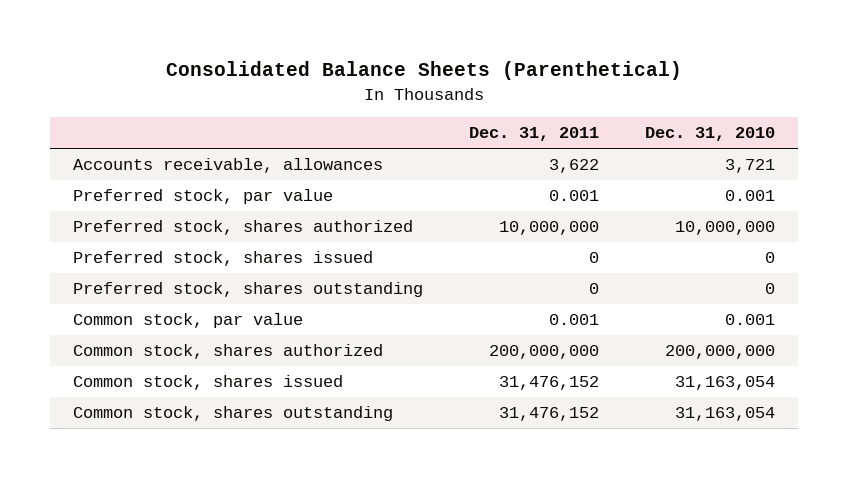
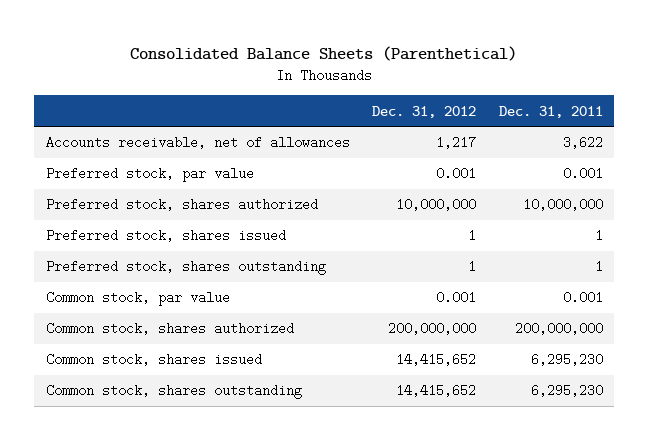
[644,127,775,142] Dec. 31, 2010 -> none
none -> [372,105,477,118] Dec. 31, 2012
[72,158,383,174] Accounts receivable, allowances -> [45,136,350,150] Accounts receivable, net of allowances
[588,252,599,264] 0 -> [595,229,604,243] 1
[588,283,599,295] 0 -> [595,260,604,274] 1
[498,376,599,391] 31,476,152 -> [531,353,604,367] 6,295,230
[498,407,599,422] 31,476,152 -> [531,384,604,398] 6,295,230

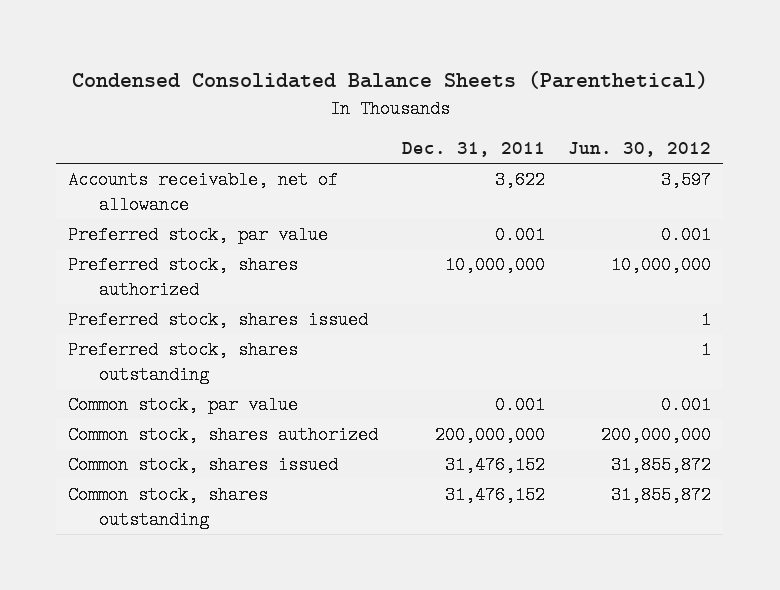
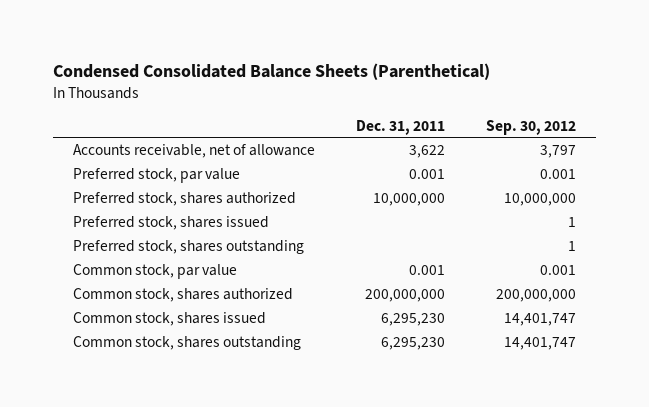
[568,142,712,158] Jun. 30, 2012 -> none
none -> [485,119,576,135] Sep. 30, 2012
[444,456,545,475] 31,476,152 -> [380,313,445,327] 6,295,230
[444,486,545,505] 31,476,152 -> [380,337,445,351] 6,295,230

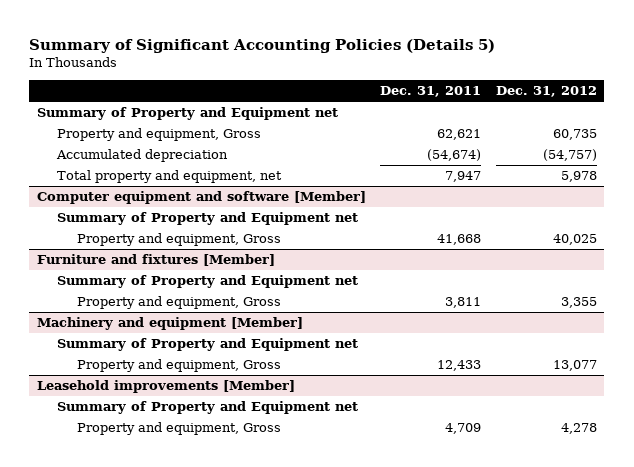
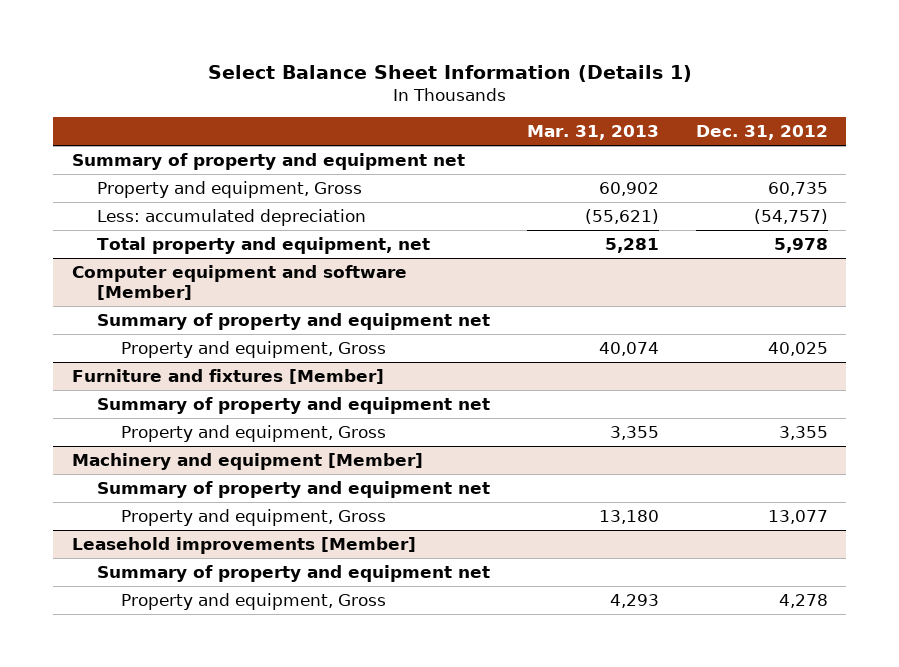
[29,38,496,53] Summary of Significant Accounting Policies (Details 5) -> [207,64,692,82] Select Balance Sheet Information (Details 1)
[380,86,482,98] Dec. 31, 2011 -> none
none -> [526,124,659,140] Mar. 31, 2013
[36,107,338,121] Summary of Property and Equipment net -> [71,152,465,170] Summary of property and equipment net
[55,149,228,163] Accumulated depreciation -> [96,208,366,226] Less: accumulated depreciation
[56,212,358,226] Summary of Property and Equipment net -> [96,312,490,330] Summary of property and equipment net
[56,275,358,289] Summary of Property and Equipment net -> [96,396,490,414] Summary of property and equipment net
[56,338,358,352] Summary of Property and Equipment net -> [96,480,490,498] Summary of property and equipment net
[56,401,358,415] Summary of Property and Equipment net -> [96,564,490,582] Summary of property and equipment net

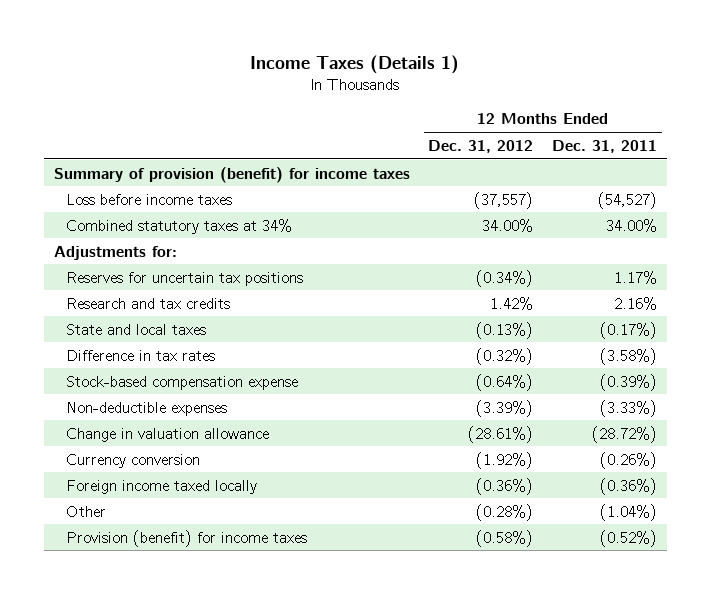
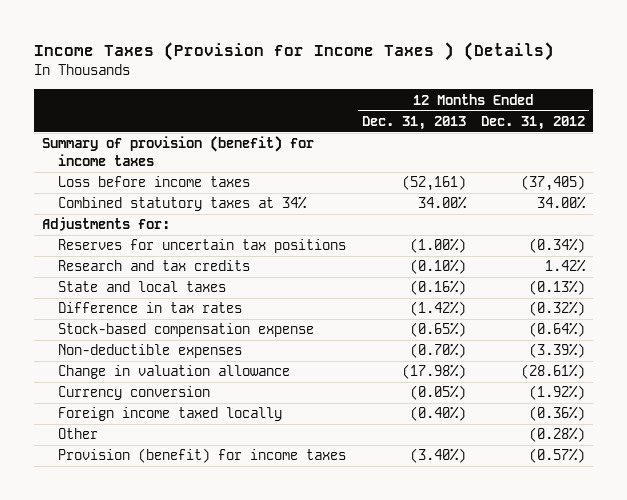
[250,54,460,74] Income Taxes (Details 1) -> [34,42,555,62] Income Taxes (Provision for Income Taxes ) (Details)
[552,139,658,153] Dec. 31, 2011 -> none
none -> [361,115,466,130] Dec. 31, 2013
[474,191,534,209] (37,557) -> [521,175,586,192] (37,405)
[476,529,534,547] (0.58%) -> [529,448,586,464] (0.57%)

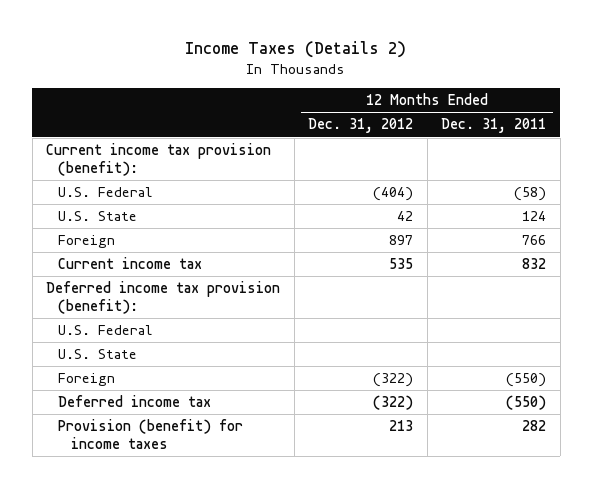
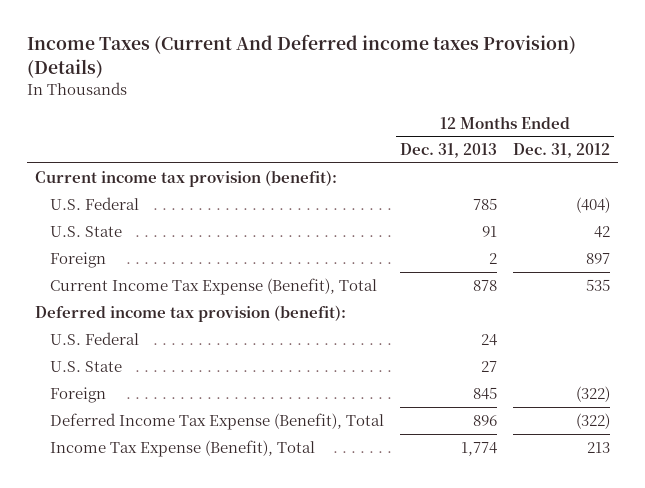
[185,41,407,59] Income Taxes (Details 2) -> [26,34,576,78] Income Taxes (Current And Deferred income taxes Provision) (Details)
[441,118,547,134] Dec. 31, 2011 -> none
none -> [400,143,498,159] Dec. 31, 2013
[58,257,203,270] Current income tax -> [50,277,378,295] Current Income Tax Expense (Benefit), Total
[58,395,212,408] Deferred income tax -> [50,412,385,430] Deferred Income Tax Expense (Benefit), Total
[58,419,244,449] Provision (benefit) for income taxes -> [50,439,316,457] Income Tax Expense (Benefit), Total

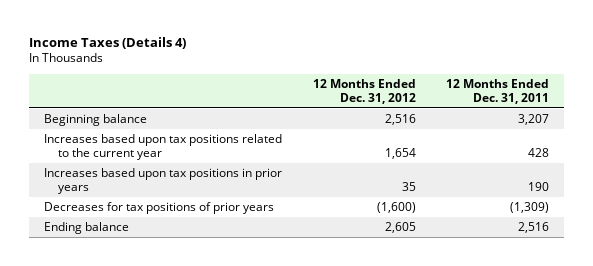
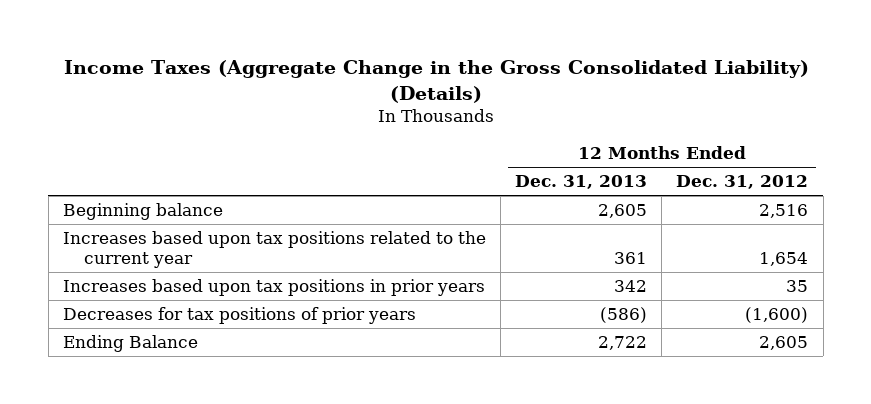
[29,36,187,49] Income Taxes (Details 4) -> [63,60,809,104] Income Taxes (Aggregate Change in the Gross Consolidated Liability) (Details)
[446,78,550,104] 12 Months Ended Dec. 31, 2011 -> none
none -> [515,175,648,190] Dec. 31, 2013
[44,221,130,234] Ending balance -> [63,335,199,353] Ending Balance

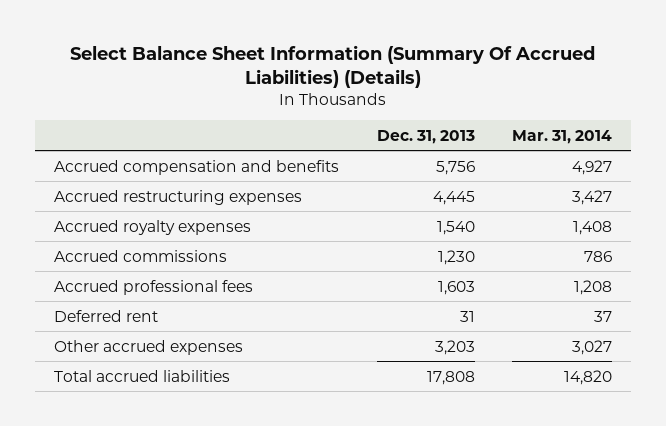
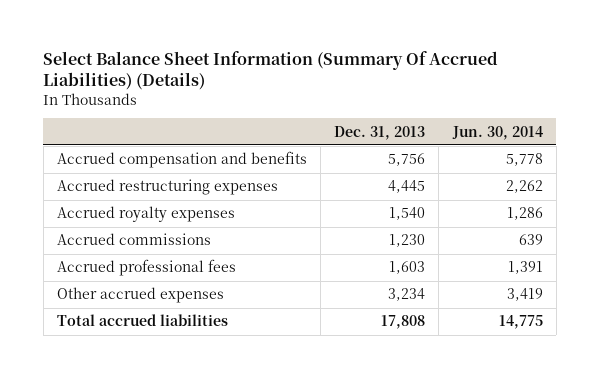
[511,129,612,144] Mar. 31, 2014 -> none
none -> [451,125,543,140] Jun. 30, 2014
[54,309,159,322] Deferred rent -> none
[434,339,475,355] 3,203 -> [388,288,426,302] 3,234

